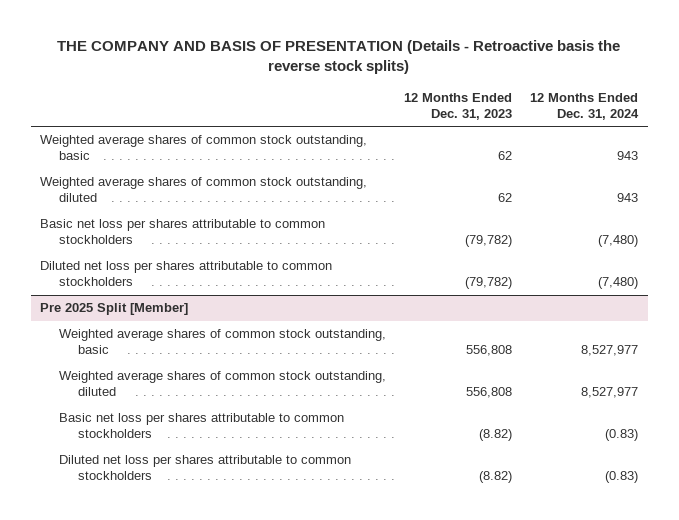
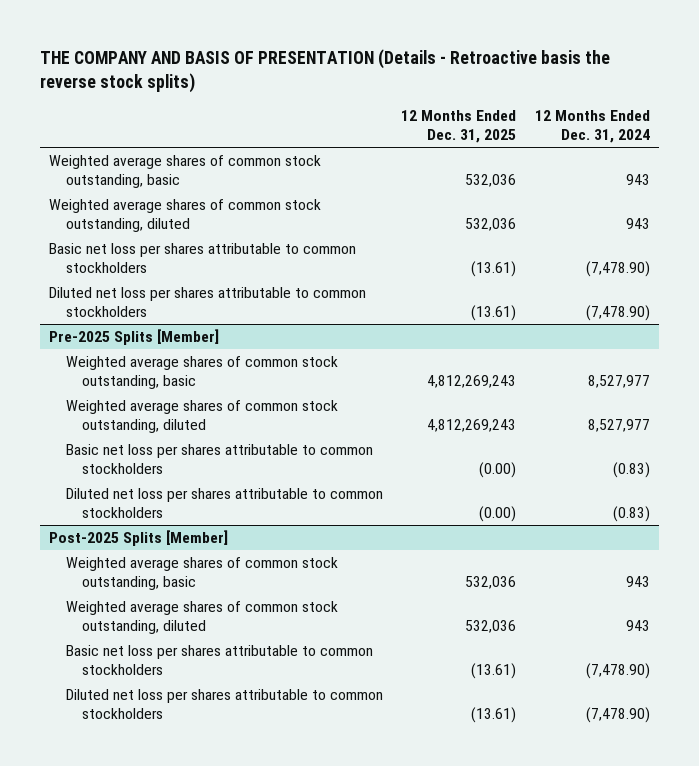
[404,92,513,120] 12 Months Ended Dec. 31, 2023 -> none
none -> [401,109,517,144] 12 Months Ended Dec. 31, 2025
[598,235,639,248] (7,480) -> [585,261,650,278] (7,478.90)
[598,277,639,290] (7,480) -> [585,305,650,322] (7,478.90)
[40,303,189,316] Pre 2025 Split [Member] -> [49,328,220,345] Pre-2025 Splits [Member]
none -> [49,529,229,546] Post-2025 Splits [Member]
none -> [65,556,338,591] Weighted average shares of common stock outstanding, basic
none -> [65,600,338,635] Weighted average shares of common stock outstanding, diluted
none -> [65,644,373,676] Basic net loss per shares attributable to common stockholders
none -> [65,688,383,720] Diluted net loss per shares attributable to common stockholders

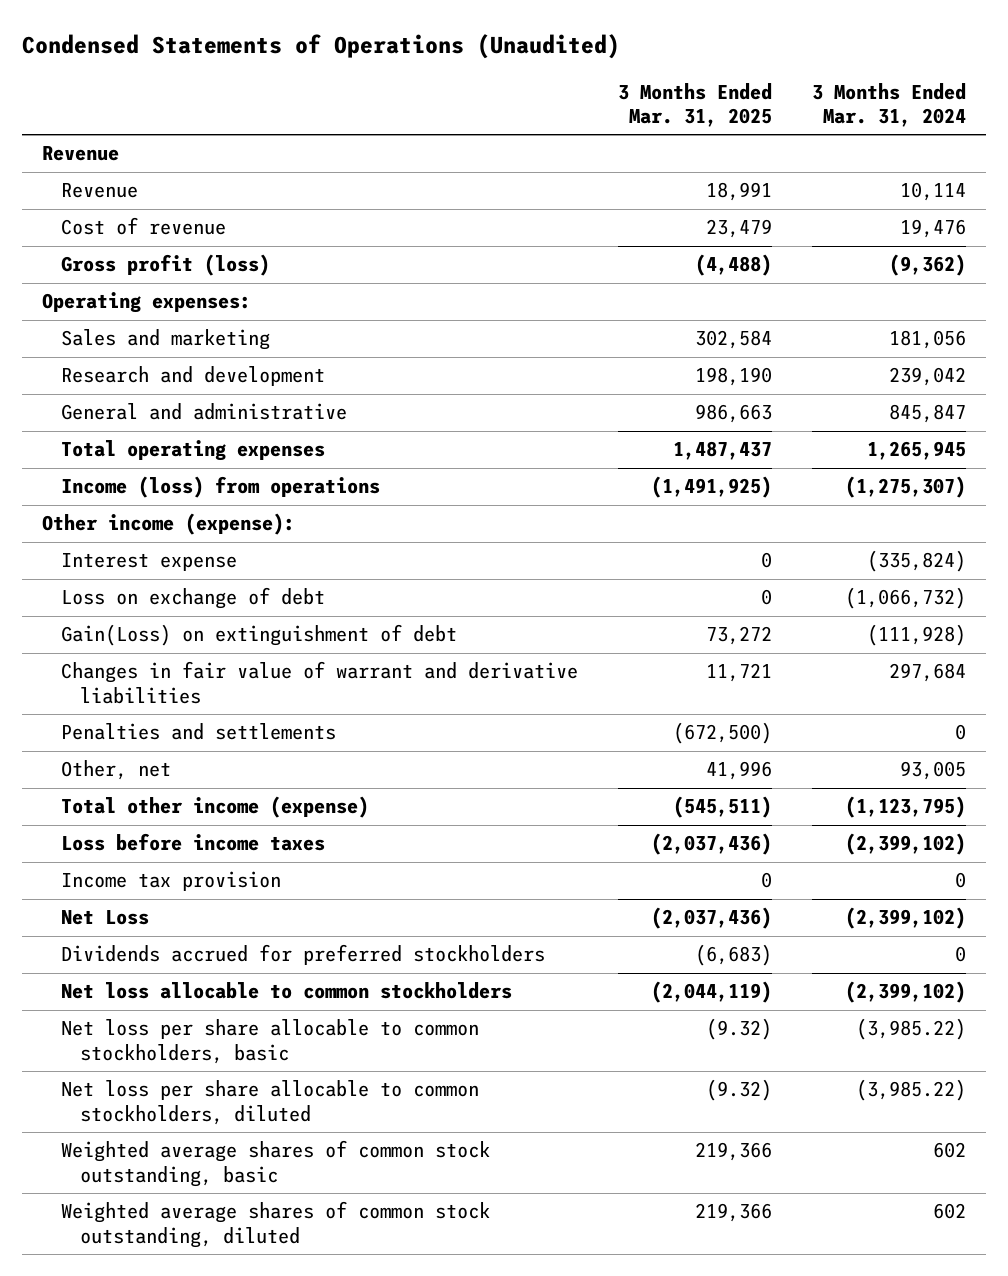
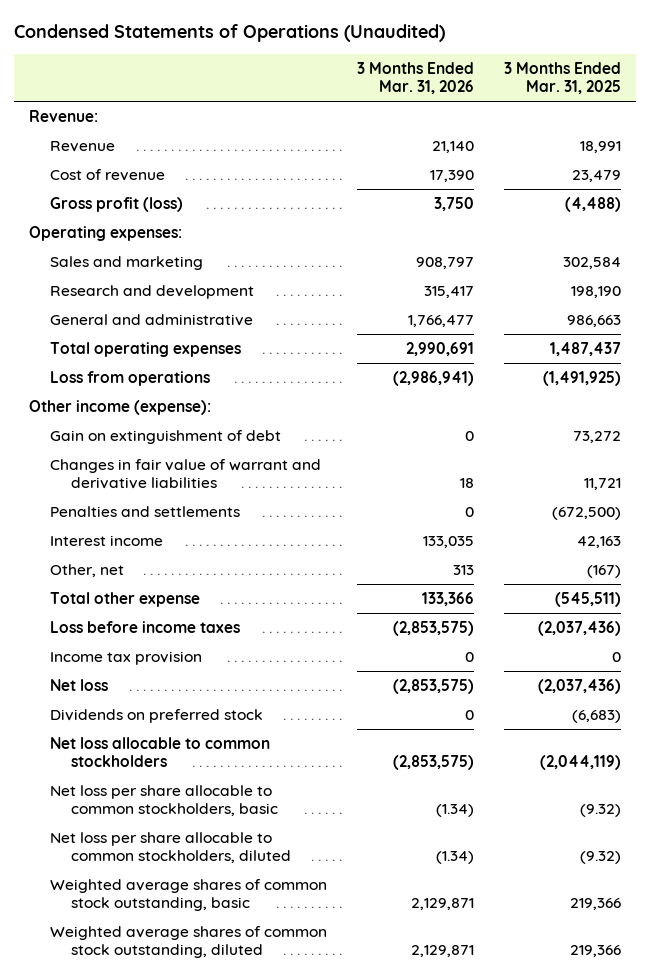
[811,82,966,127] 3 Months Ended Mar. 31, 2024 -> none
none -> [356,61,474,95] 3 Months Ended Mar. 31, 2026
[42,146,120,162] Revenue -> [28,109,98,122] Revenue:
[61,476,381,499] Income (loss) from operations -> [50,370,211,386] Loss from operations
[61,553,238,572] Interest expense -> none
[61,587,326,610] Loss on exchange of debt -> none
[61,624,458,647] Gain(Loss) on extinguishment of debt -> [50,429,282,444] Gain on extinguishment of debt
none -> [50,534,164,546] Interest income
[706,761,773,781] 41,996 -> [586,564,621,578] (167)
[61,796,370,819] Total other income (expense) -> [50,591,201,607] Total other expense
[61,910,150,926] Net Loss -> [50,678,109,691] Net loss
[61,944,546,966] Dividends accrued for preferred stockholders -> [50,708,264,723] Dividends on preferred stock

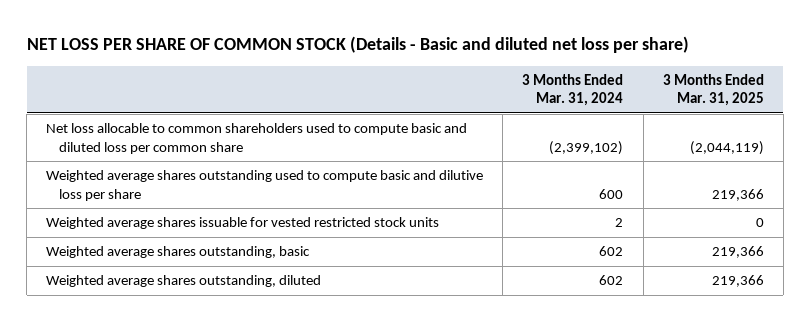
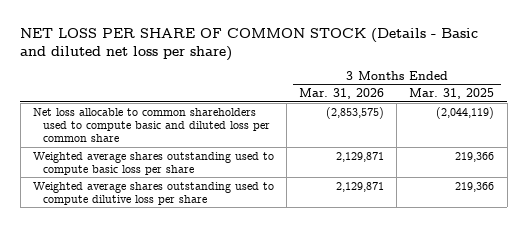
[522,73,624,107] 3 Months Ended Mar. 31, 2024 -> none
none -> [299,88,385,100] Mar. 31, 2026
[46,170,484,201] Weighted average shares outstanding used to compute basic and dilutive loss per share -> none
[46,217,440,230] Weighted average shares issuable for vested restricted stock units -> none
[46,246,311,259] Weighted average shares outstanding, basic -> [32,151,274,175] Weighted average shares outstanding used to compute basic loss per share
[46,275,322,288] Weighted average shares outstanding, diluted -> [32,181,274,205] Weighted average shares outstanding used to compute dilutive loss per share

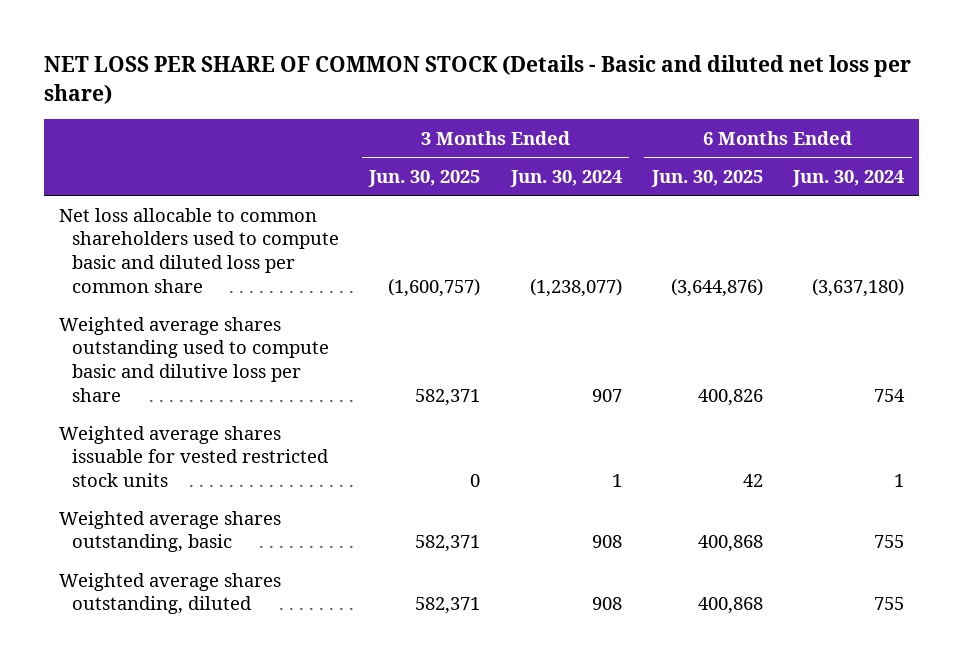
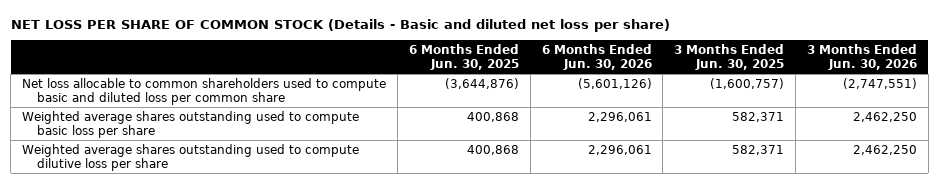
[509,170,622,188] Jun. 30, 2024 -> none
[792,170,905,188] Jun. 30, 2024 -> none
none -> [541,44,652,70] 6 Months Ended Jun. 30, 2026
none -> [806,44,917,70] 3 Months Ended Jun. 30, 2026
[58,316,330,402] Weighted average shares outstanding used to compute basic and dilutive loss per share -> none
[58,425,330,488] Weighted average shares issuable for vested restricted stock units -> none
[58,510,281,553] Weighted average shares outstanding, basic -> [22,111,360,138] Weighted average shares outstanding used to compute basic loss per share
[58,572,281,615] Weighted average shares outstanding, diluted -> [22,144,360,171] Weighted average shares outstanding used to compute dilutive loss per share

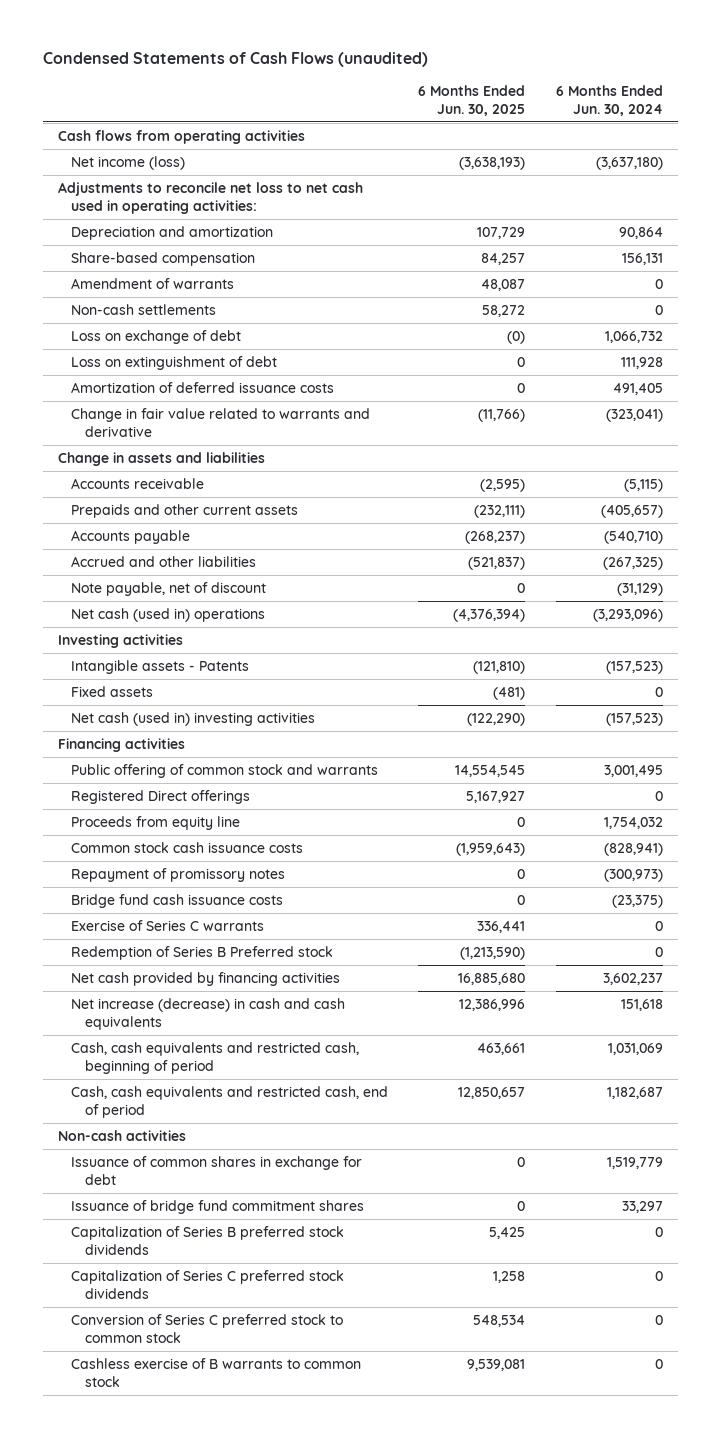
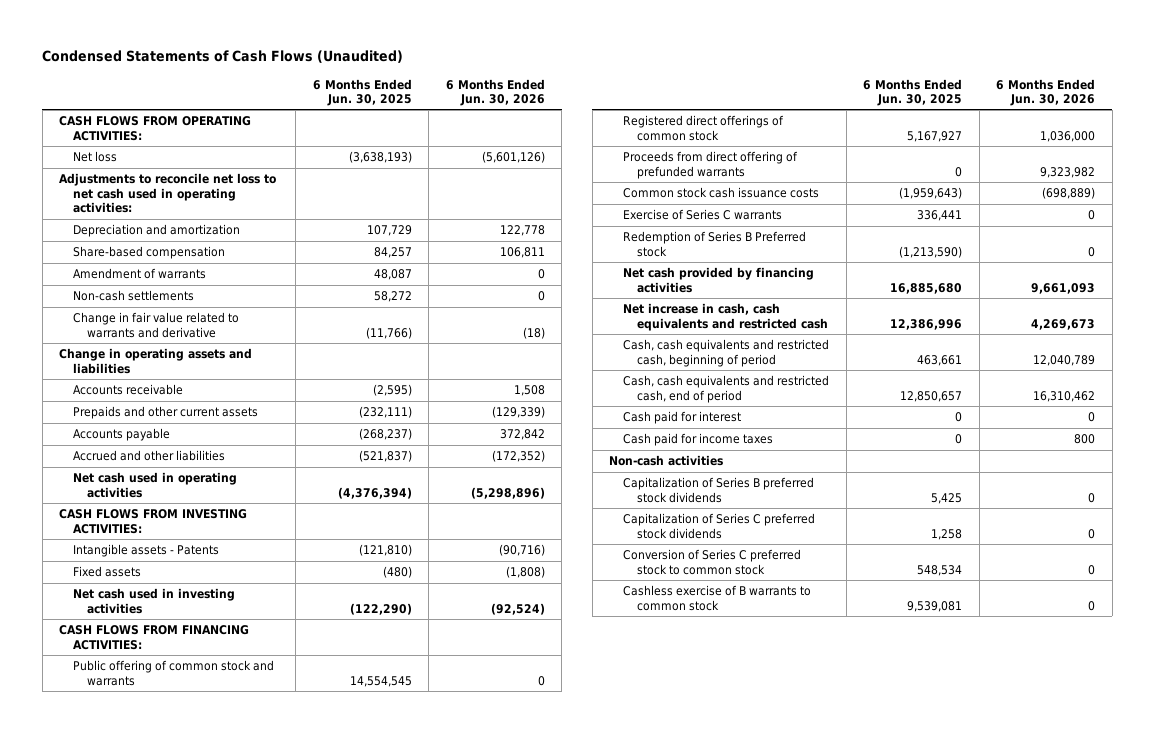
[42,52,428,68] Condensed Statements of Cash Flows (unaudited) -> [42,49,404,63] Condensed Statements of Cash Flows (Unaudited)
[555,84,663,116] 6 Months Ended Jun. 30, 2024 -> none
none -> [445,78,545,106] 6 Months Ended Jun. 30, 2026
[57,129,305,144] Cash flows from operating activities -> [59,116,252,141] CASH FLOWS FROM OPERATING ACTIVITIES:
[71,155,186,170] Net income (loss) -> [72,151,117,163] Net loss
[71,329,242,344] Loss on exchange of debt -> none
[71,355,278,370] Loss on extinguishment of debt -> none
[71,381,335,393] Amortization of deferred issuance costs -> none
[57,451,265,466] Change in assets and liabilities -> [59,348,253,374] Change in operating assets and liabilities
[71,581,267,596] Note payable, net of discount -> none
[71,607,266,622] Net cash (used in) operations -> [72,472,237,498] Net cash used in operating activities
[57,633,183,648] Investing activities -> [59,509,248,534] CASH FLOWS FROM INVESTING ACTIVITIES:
[493,686,526,700] (481) -> [382,566,412,579] (480)
[71,711,316,726] Net cash (used in) investing activities -> [72,588,235,614] Net cash used in investing activities
[57,737,185,752] Financing activities -> [59,625,250,650] CASH FLOWS FROM FINANCING ACTIVITIES:
[71,815,241,830] Proceeds from equity line -> none
[71,789,251,804] Registered Direct offerings -> [623,115,785,141] Registered direct offerings of common stock
none -> [623,151,799,179] Proceeds from direct offering of prefunded warrants
[71,867,286,882] Repayment of promissory notes -> none
[71,893,284,908] Bridge fund cash issuance costs -> none
[71,997,346,1030] Net increase (decrease) in cash and cash equivalents -> [623,303,829,331] Net increase in cash, cash equivalents and restricted cash
none -> [623,411,742,425] Cash paid for interest
none -> [623,433,774,447] Cash paid for income taxes
[71,1155,363,1185] Issuance of common shares in exchange for debt -> none
[71,1199,365,1214] Issuance of bridge fund commitment shares -> none

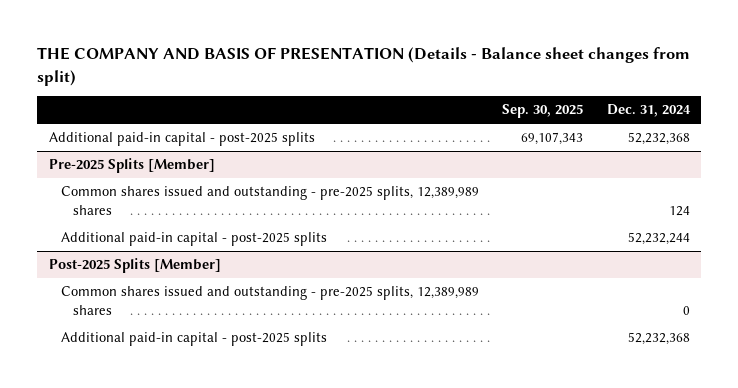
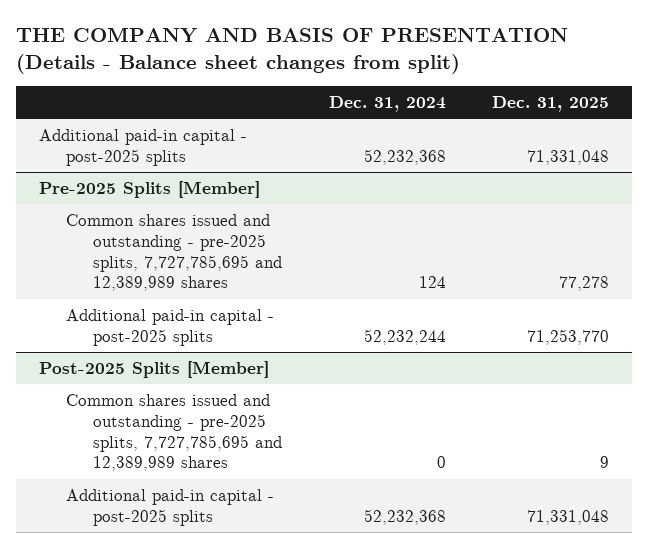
[502,104,584,119] Sep. 30, 2025 -> none
none -> [492,95,610,112] Dec. 31, 2025
[60,186,479,215] Common shares issued and outstanding - pre-2025 splits, 12,389,989 shares -> [66,214,283,292] Common shares issued and outstanding - pre-2025 splits, 7,727,785,695 and 12,389,989 shares
[60,286,479,315] Common shares issued and outstanding - pre-2025 splits, 12,389,989 shares -> [66,394,283,472] Common shares issued and outstanding - pre-2025 splits, 7,727,785,695 and 12,389,989 shares

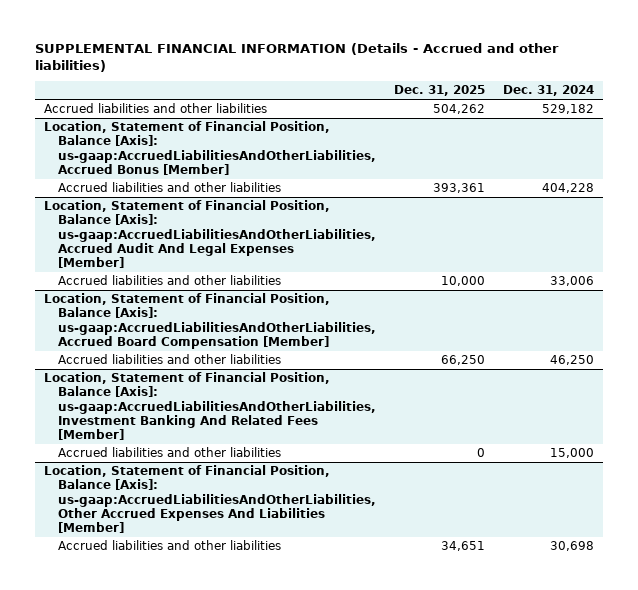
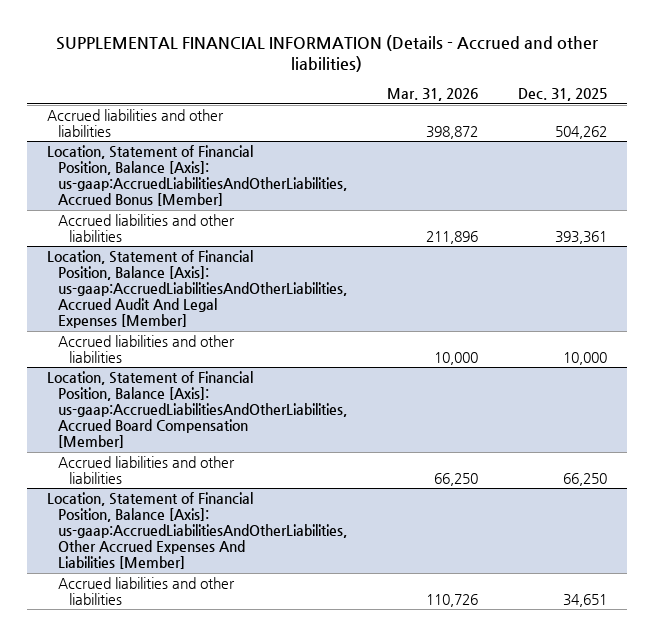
[503,85,595,97] Dec. 31, 2024 -> none
none -> [386,88,478,102] Mar. 31, 2026
[44,372,376,441] Location, Statement of Financial Position, Balance [Axis]: us-gaap:AccruedLiabilitiesAndOtherLiabilities, Investment Banking And Related Fees [Member] -> none
[57,447,281,458] Accrued liabilities and other liabilities -> none

